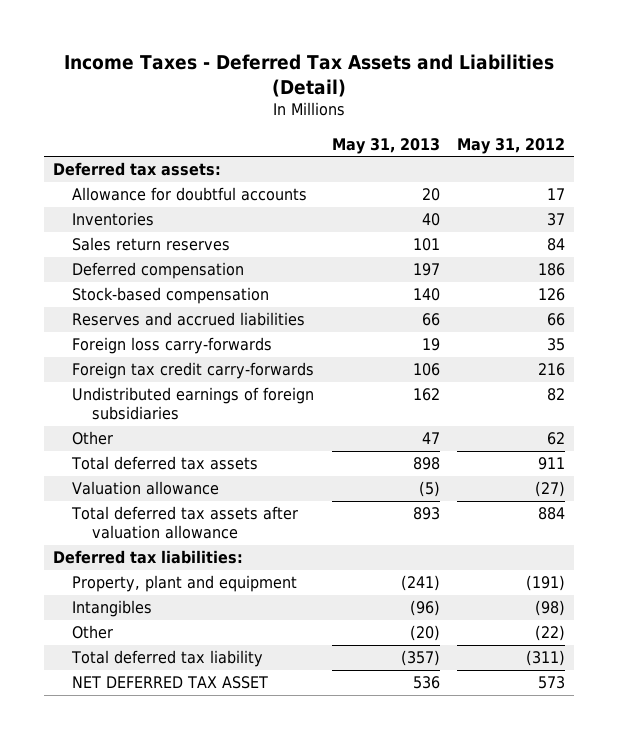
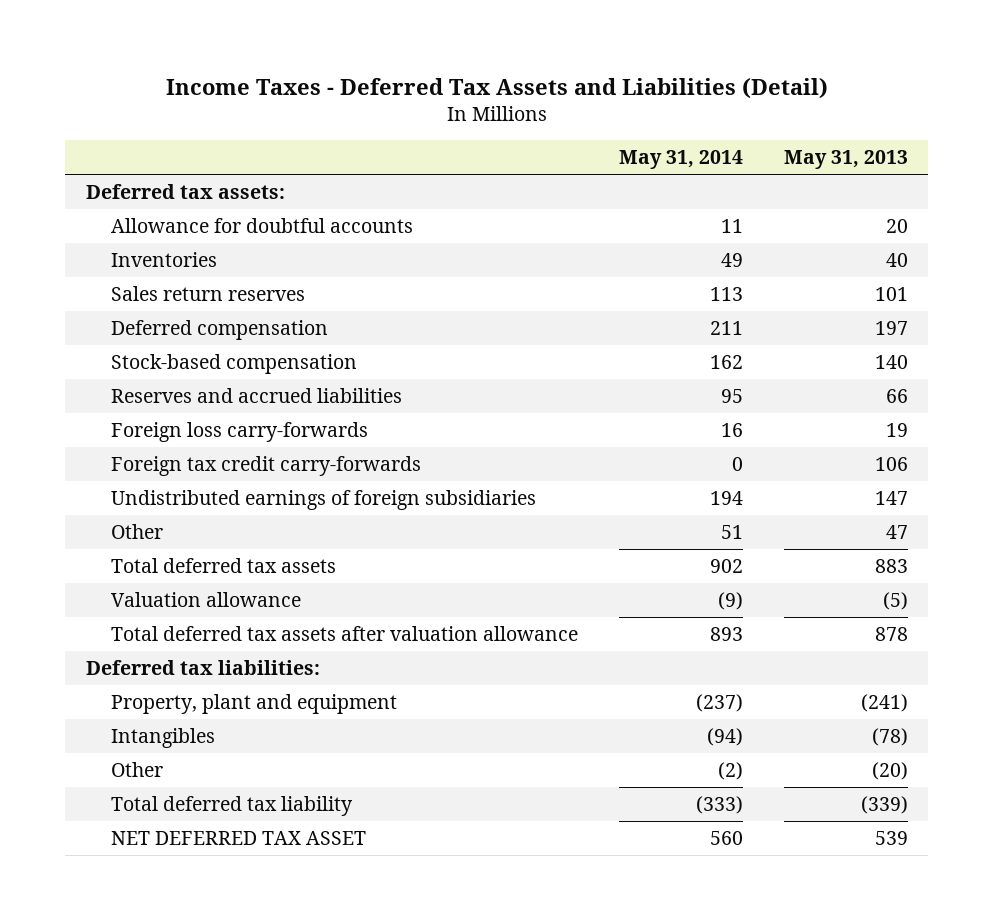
[457,137,566,154] May 31, 2012 -> none
none -> [619,150,744,170] May 31, 2014
[412,388,440,402] 162 -> [874,490,908,505] 147
[412,457,440,471] 898 -> [874,558,908,573] 883
[412,507,440,521] 893 -> [874,626,908,641] 878
[409,600,440,617] (96) -> [871,727,908,746] (78)
[400,650,440,667] (357) -> [860,795,908,814] (339)
[412,676,440,690] 536 -> [874,830,908,845] 539

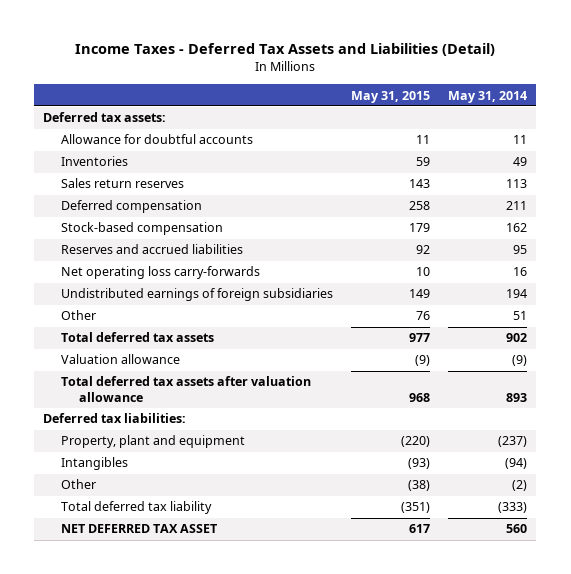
[783,150,908,170] May 31, 2013 -> none
none -> [351,90,431,103] May 31, 2015
[111,455,422,476] Foreign tax credit carry-forwards -> none
[111,421,369,442] Foreign loss carry-forwards -> [61,266,261,280] Net operating loss carry-forwards

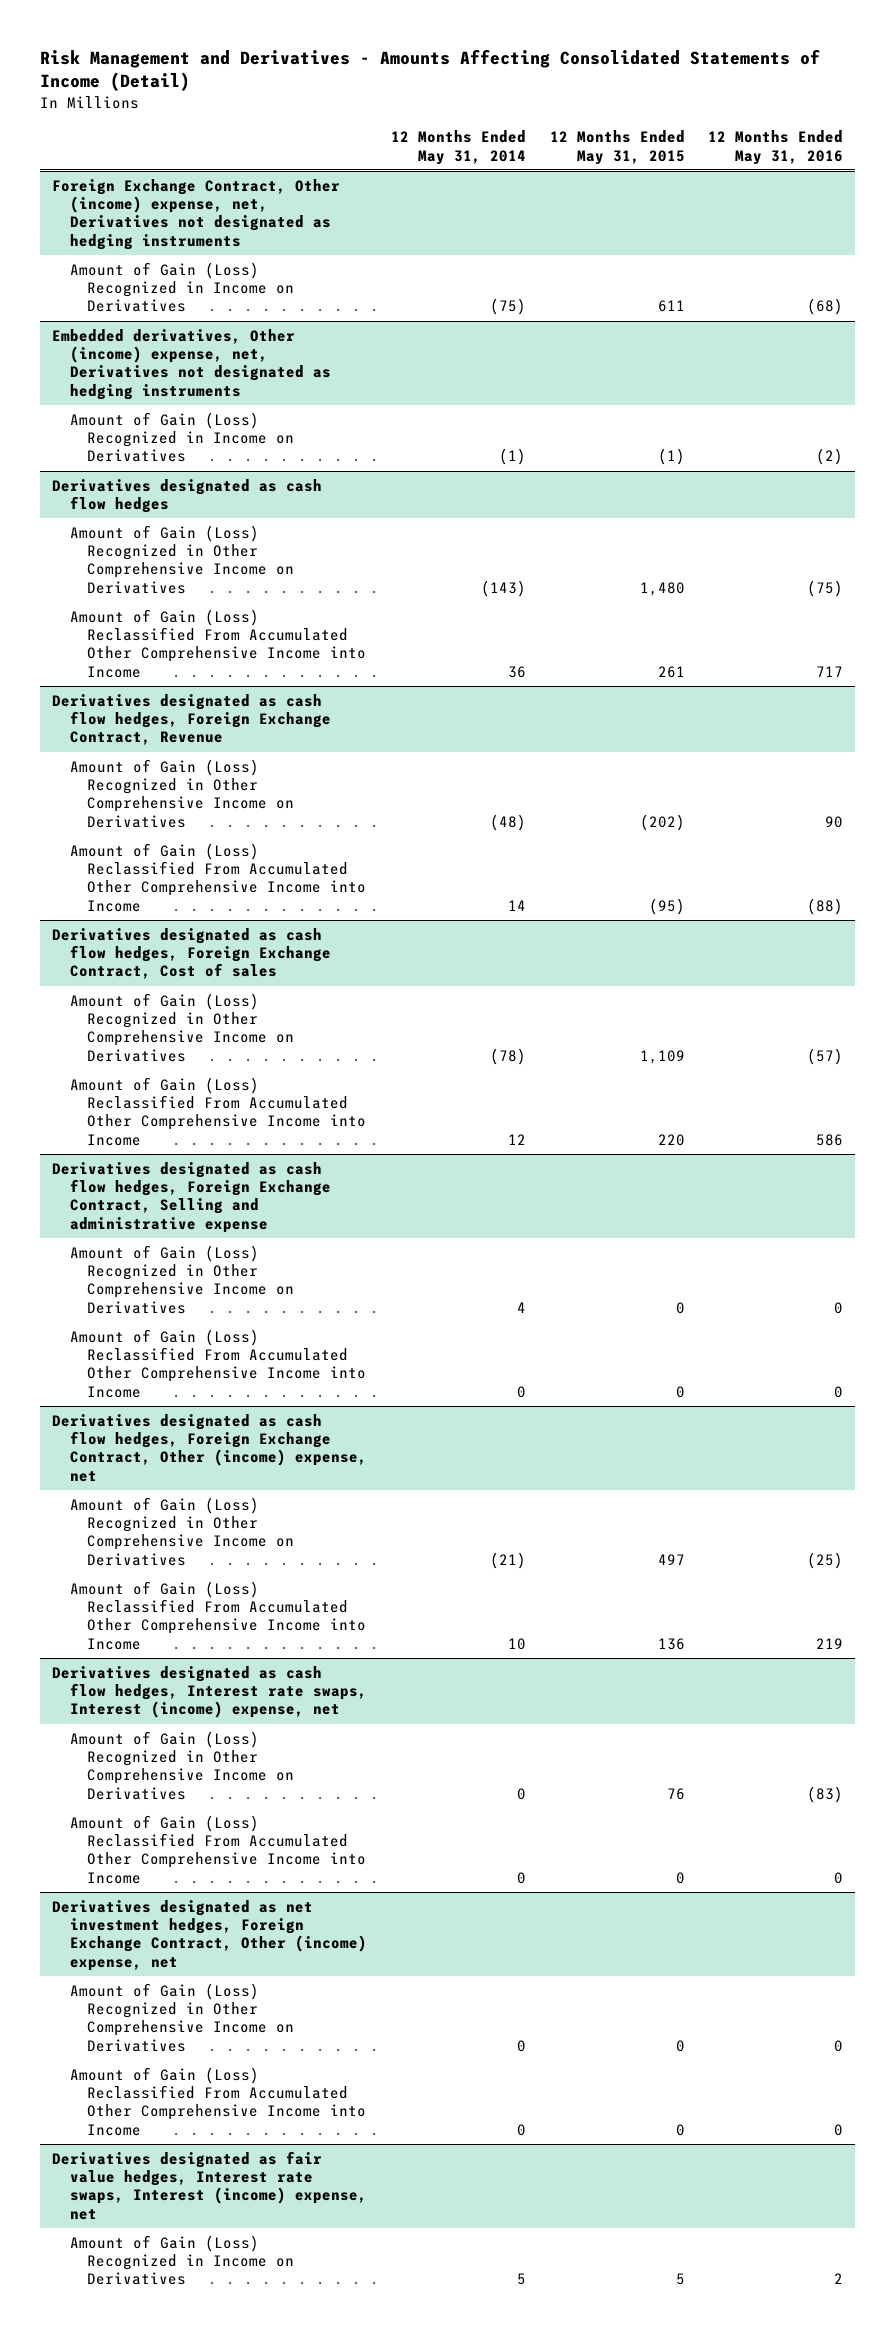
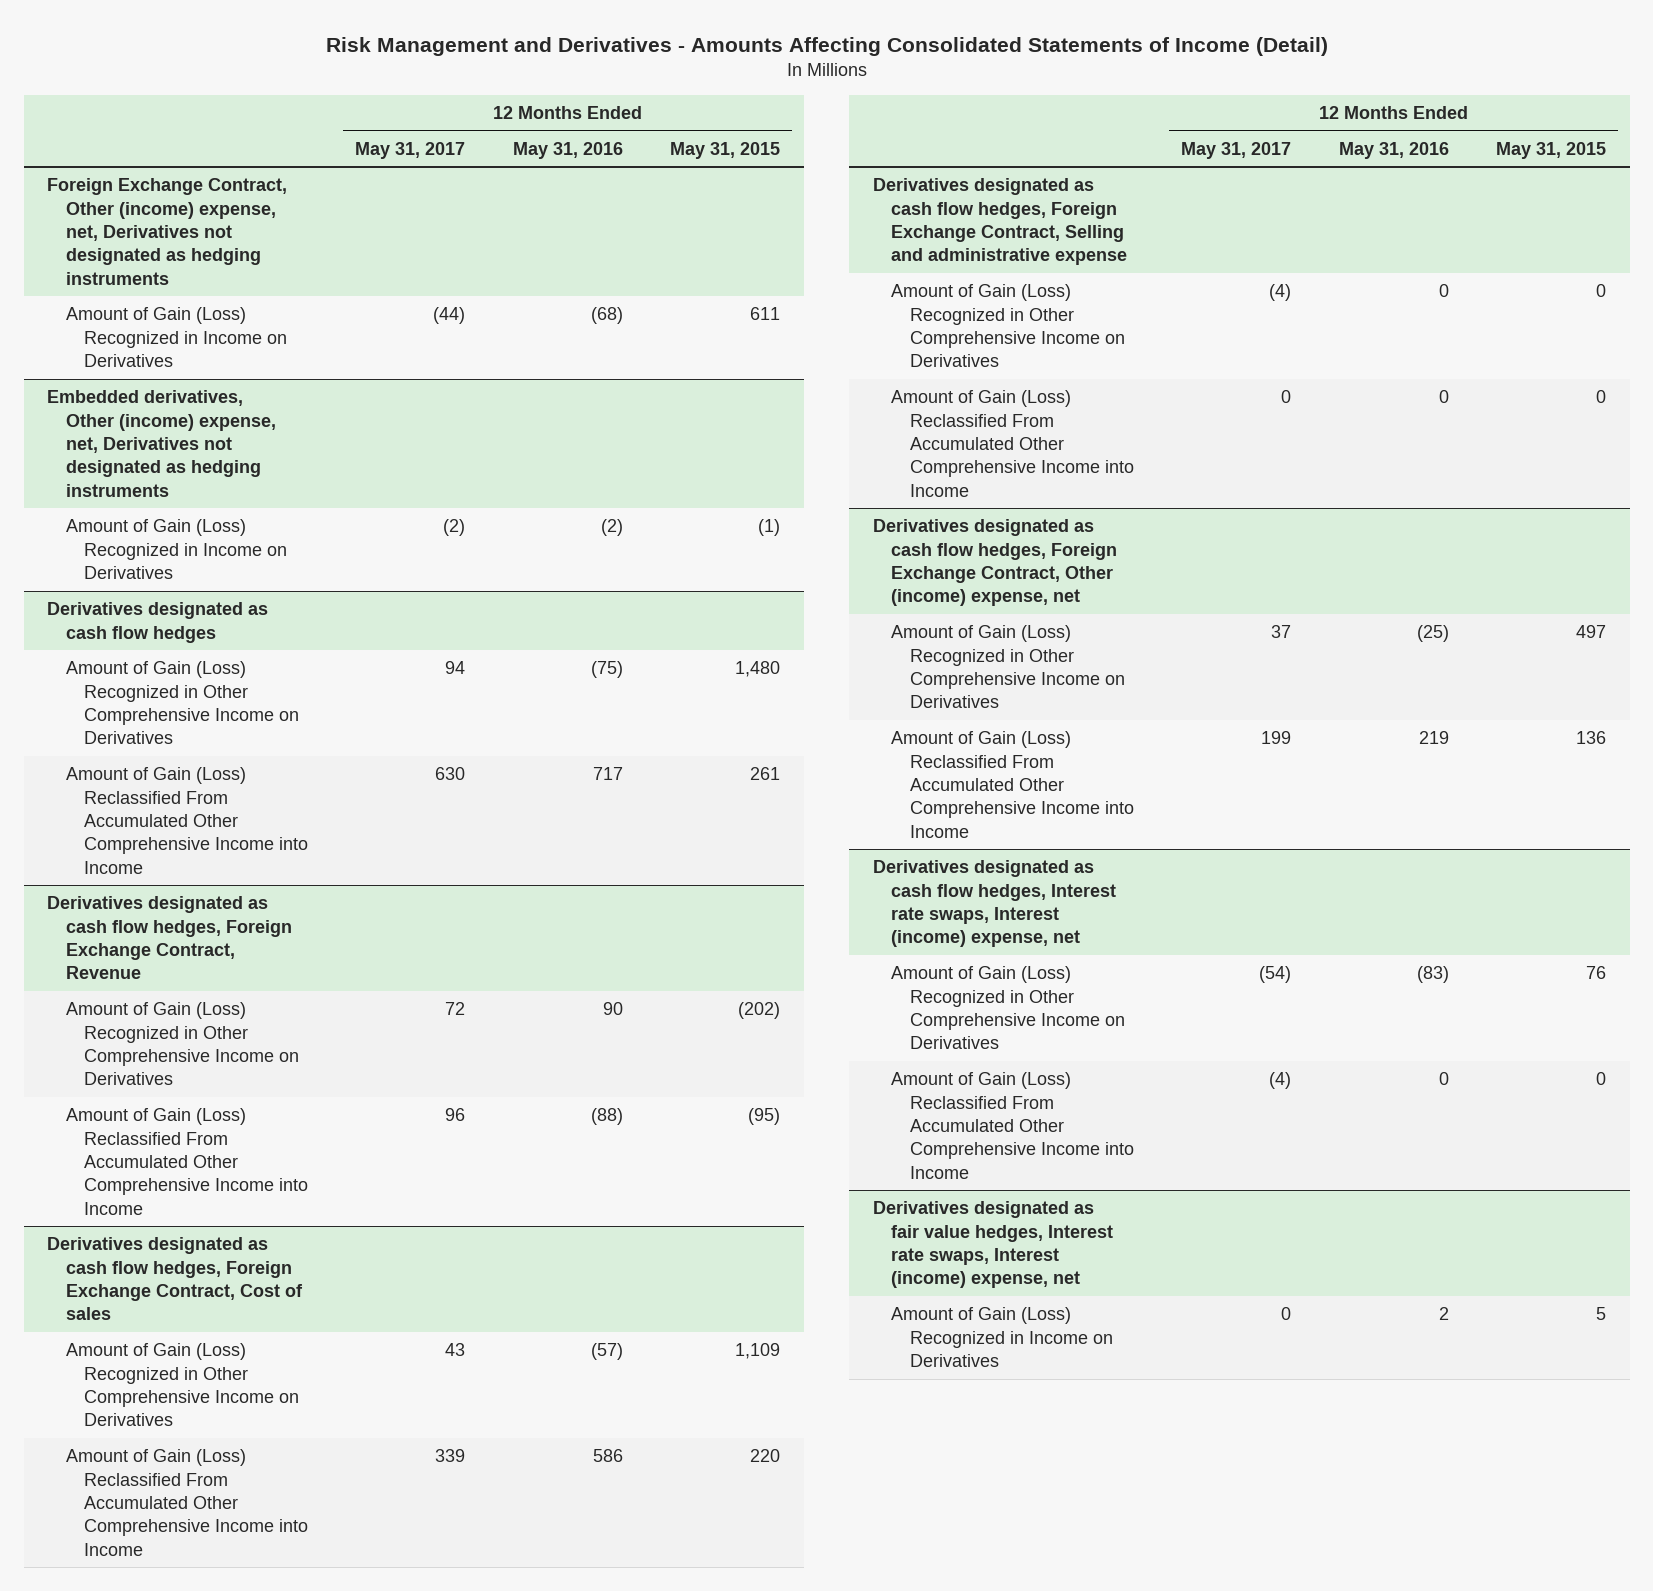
[390,130,526,165] 12 Months Ended May 31, 2014 -> none
none -> [355,141,466,159] May 31, 2017
[52,1899,367,1971] Derivatives designated as net investment hedges, Foreign Exchange Contract, Other (income) expense, net -> none
[69,1982,295,2052] Amount of Gain (Loss) Recognized in Other Comprehensive Income on Derivatives -> none
[69,2066,367,2136] Amount of Gain (Loss) Reclassified From Accumulated Other Comprehensive Income into Income -> none

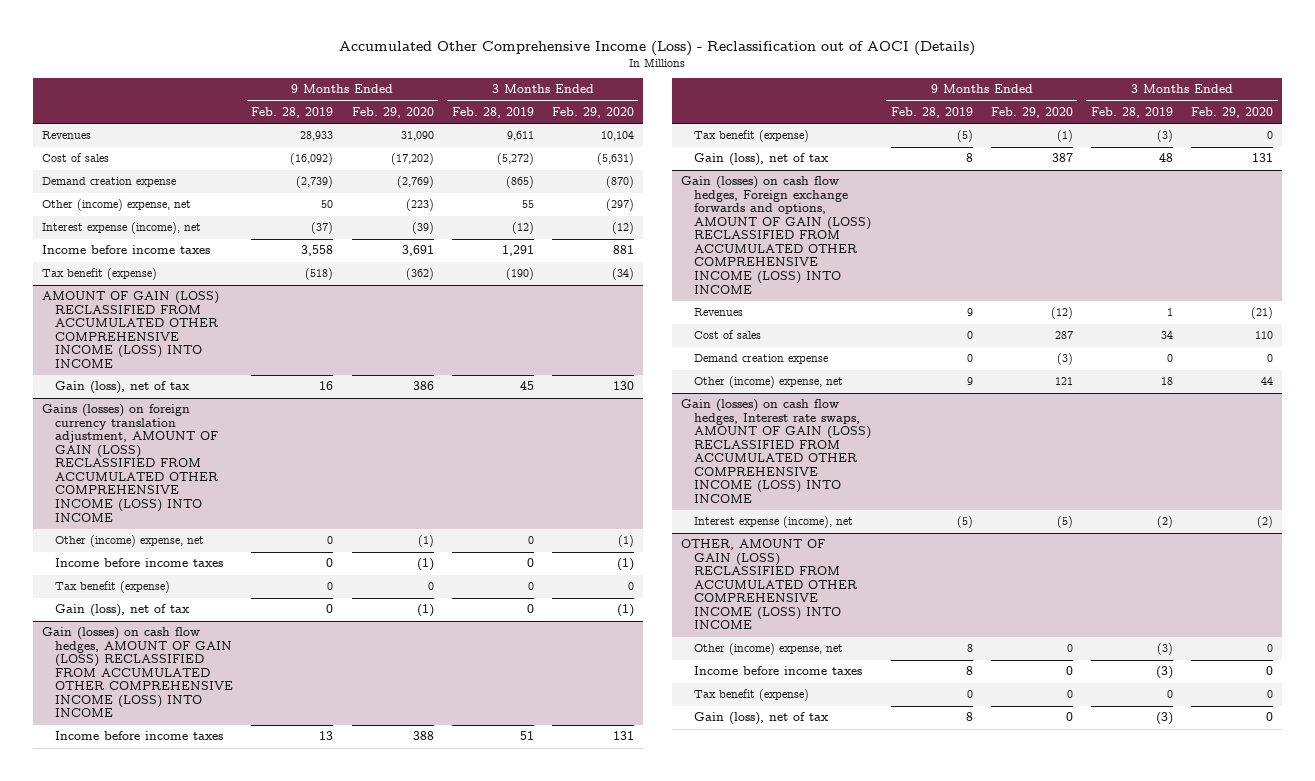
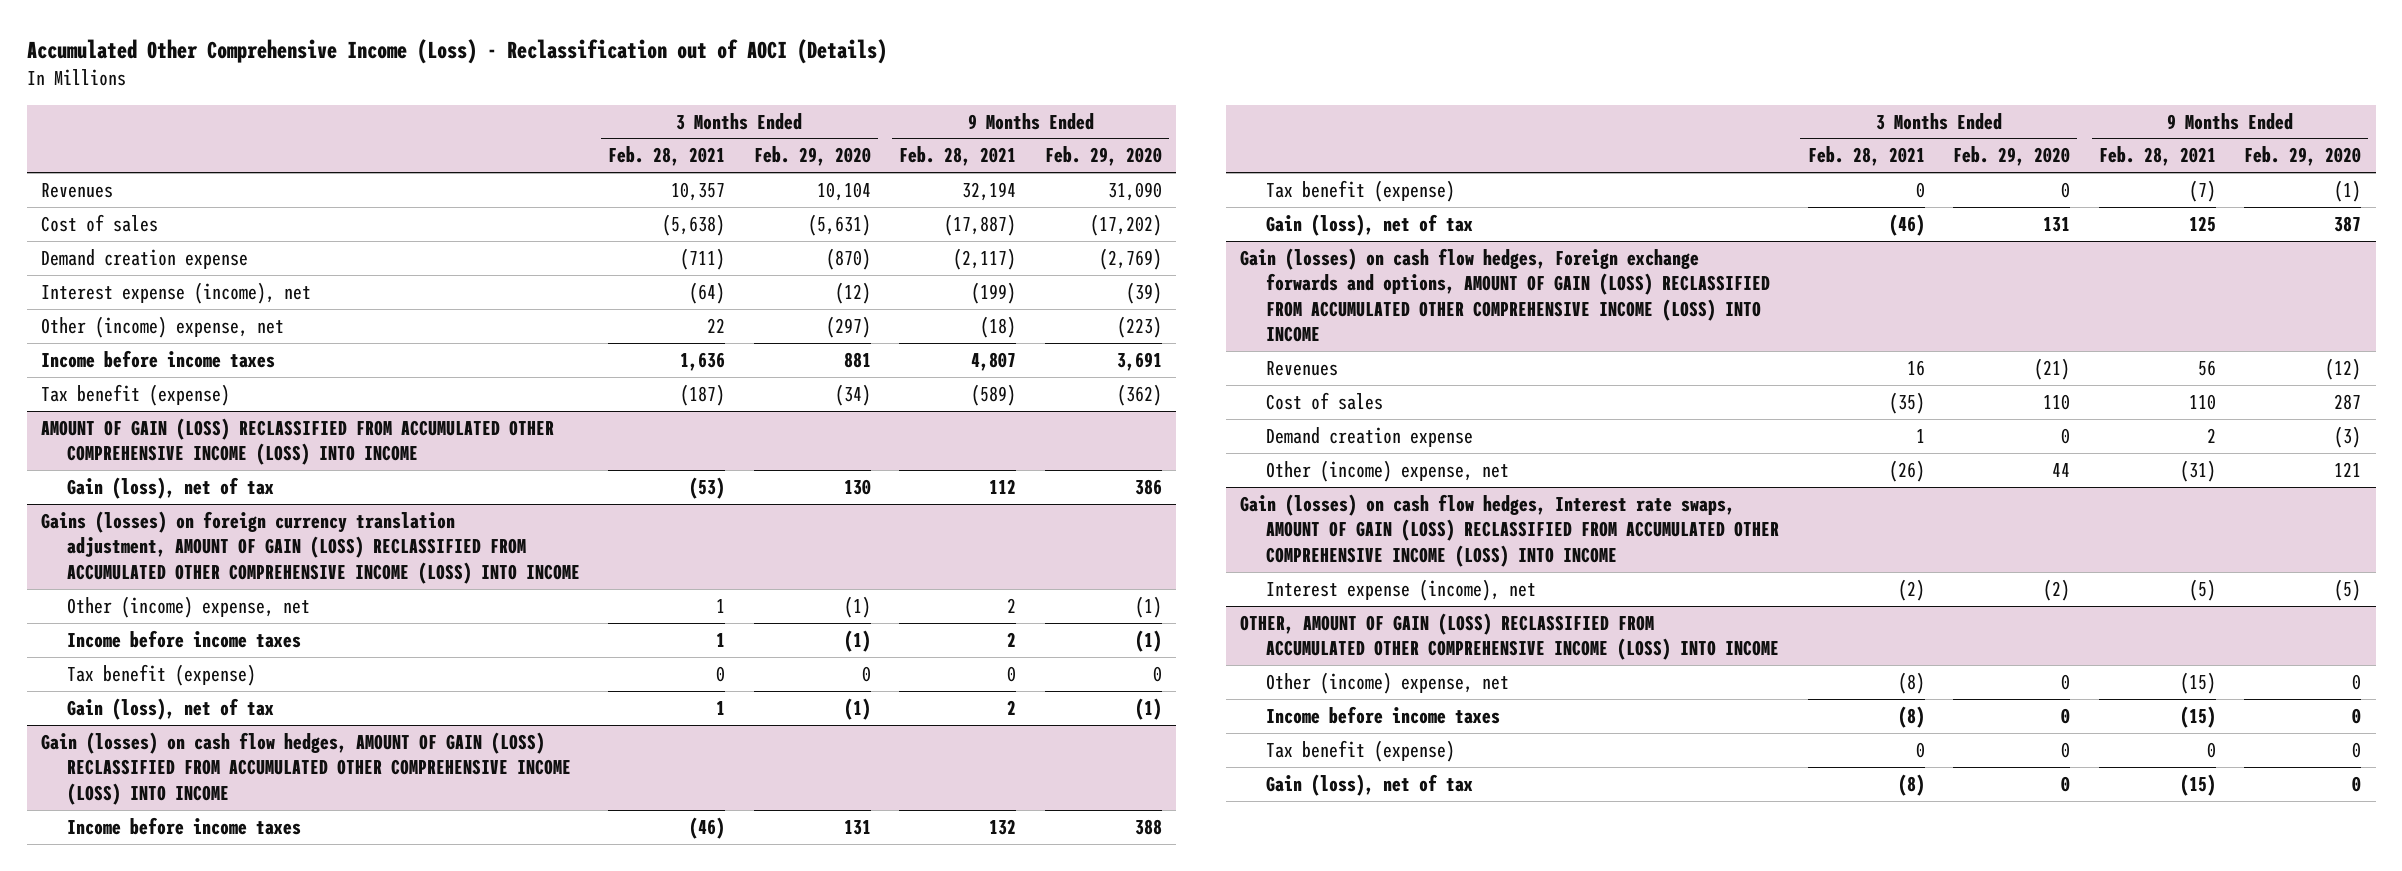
[251,107,334,119] Feb. 28, 2019 -> none
[451,107,534,119] Feb. 28, 2019 -> none
none -> [608,146,726,167] Feb. 28, 2021
none -> [899,146,1017,167] Feb. 28, 2021
[41,199,191,212] Other (income) expense, net -> [41,315,285,338] Other (income) expense, net

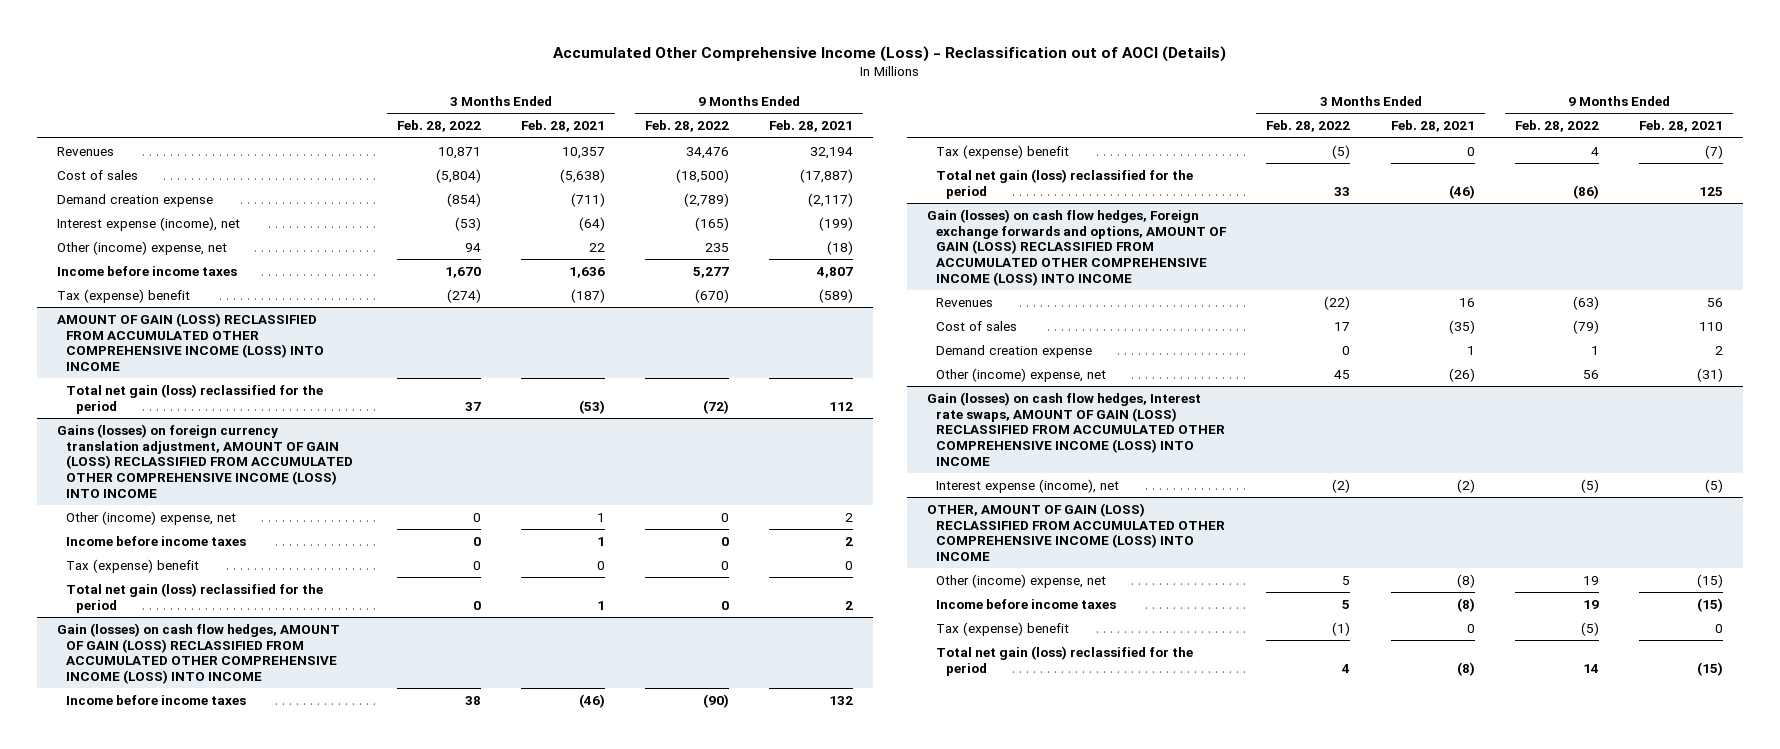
[753,146,871,167] Feb. 29, 2020 -> none
[1044,146,1162,167] Feb. 29, 2020 -> none
none -> [396,120,481,133] Feb. 28, 2022
none -> [644,120,729,133] Feb. 28, 2022
[41,383,231,406] Tax benefit (expense) -> [56,288,190,303] Tax (expense) benefit
[66,476,274,499] Gain (loss), net of tax -> [66,383,324,414] Total net gain (loss) reclassified for the period
[66,663,256,686] Tax benefit (expense) -> [66,558,200,573] Tax (expense) benefit
[66,697,274,720] Gain (loss), net of tax -> [66,582,324,613] Total net gain (loss) reclassified for the period
[1265,179,1455,202] Tax benefit (expense) -> [936,144,1070,159] Tax (expense) benefit
[1265,213,1473,236] Gain (loss), net of tax -> [936,168,1194,199] Total net gain (loss) reclassified for the period
[1265,739,1455,762] Tax benefit (expense) -> [936,621,1070,636] Tax (expense) benefit
[1265,773,1473,796] Gain (loss), net of tax -> [936,645,1194,676] Total net gain (loss) reclassified for the period

